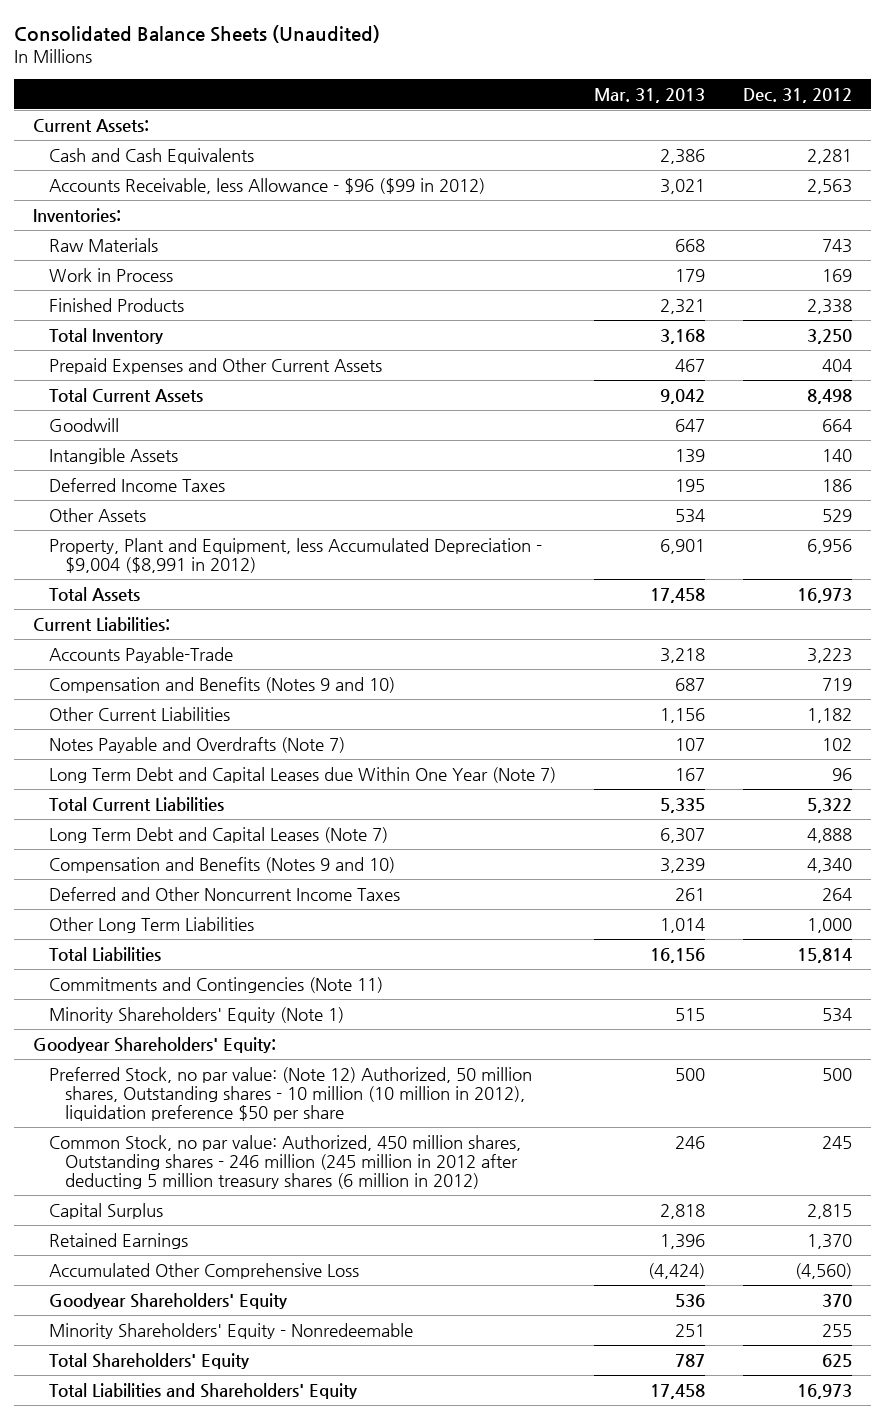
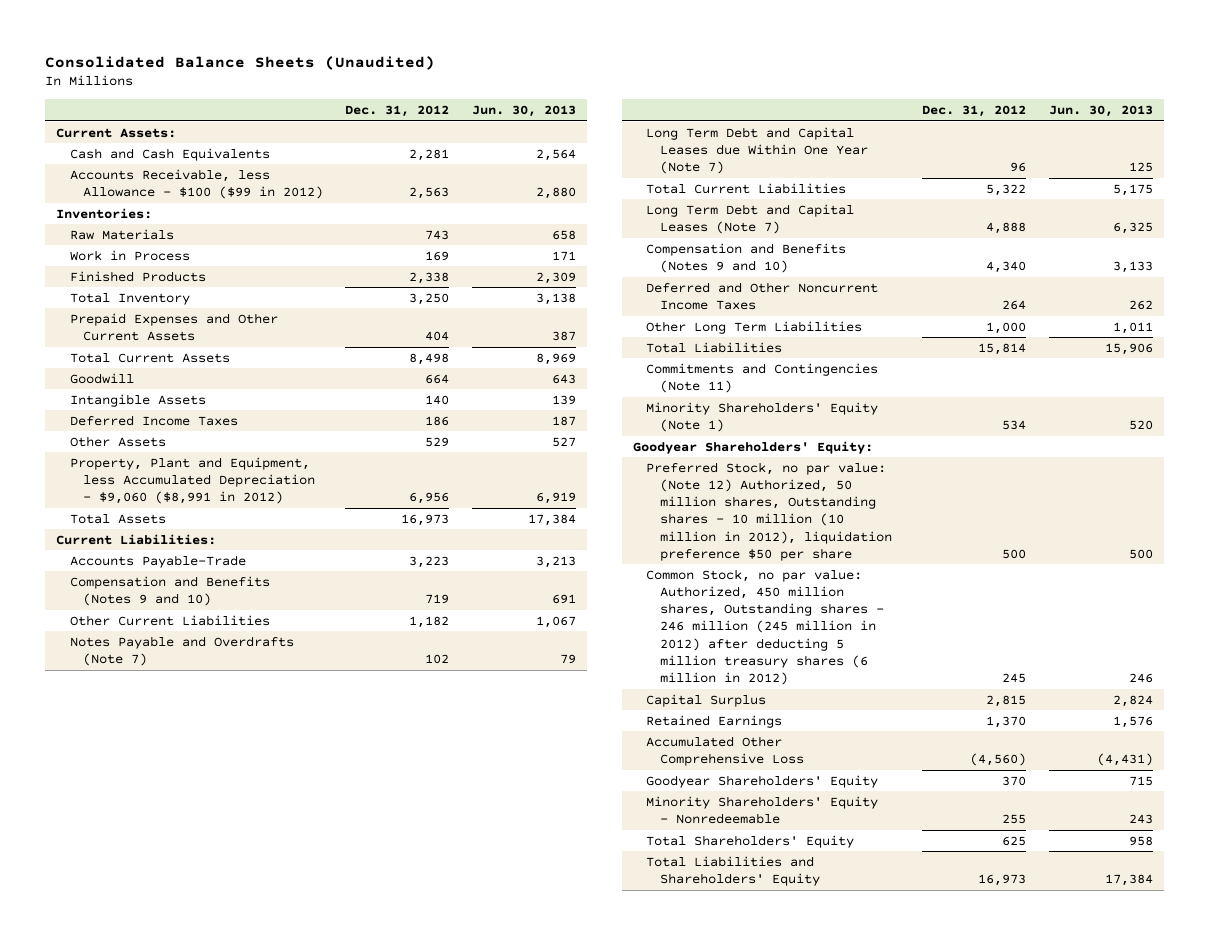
[593,87,705,103] Mar. 31, 2013 -> none
none -> [471,105,576,118] Jun. 30, 2013
[48,177,485,194] Accounts Receivable, less Allowance - $96 ($99 in 2012) -> [69,168,323,200] Accounts Receivable, less Allowance - $100 ($99 in 2012)
[48,537,542,573] Property, Plant and Equipment, less Accumulated Depreciation - $9,004 ($8,991 in 2012) -> [69,456,315,505] Property, Plant and Equipment, less Accumulated Depreciation - $9,060 ($8,991 in 2012)
[48,1134,521,1189] Common Stock, no par value: Authorized, 450 million shares, Outstanding shares - 246 million (245 million in 2012 after deducting 5 million treasury shares (6 million in 2012) -> [646,568,884,686] Common Stock, no par value: Authorized, 450 million shares, Outstanding shares - 246 million (245 million in 2012) after deducting 5 million treasury shares (6 million in 2012)

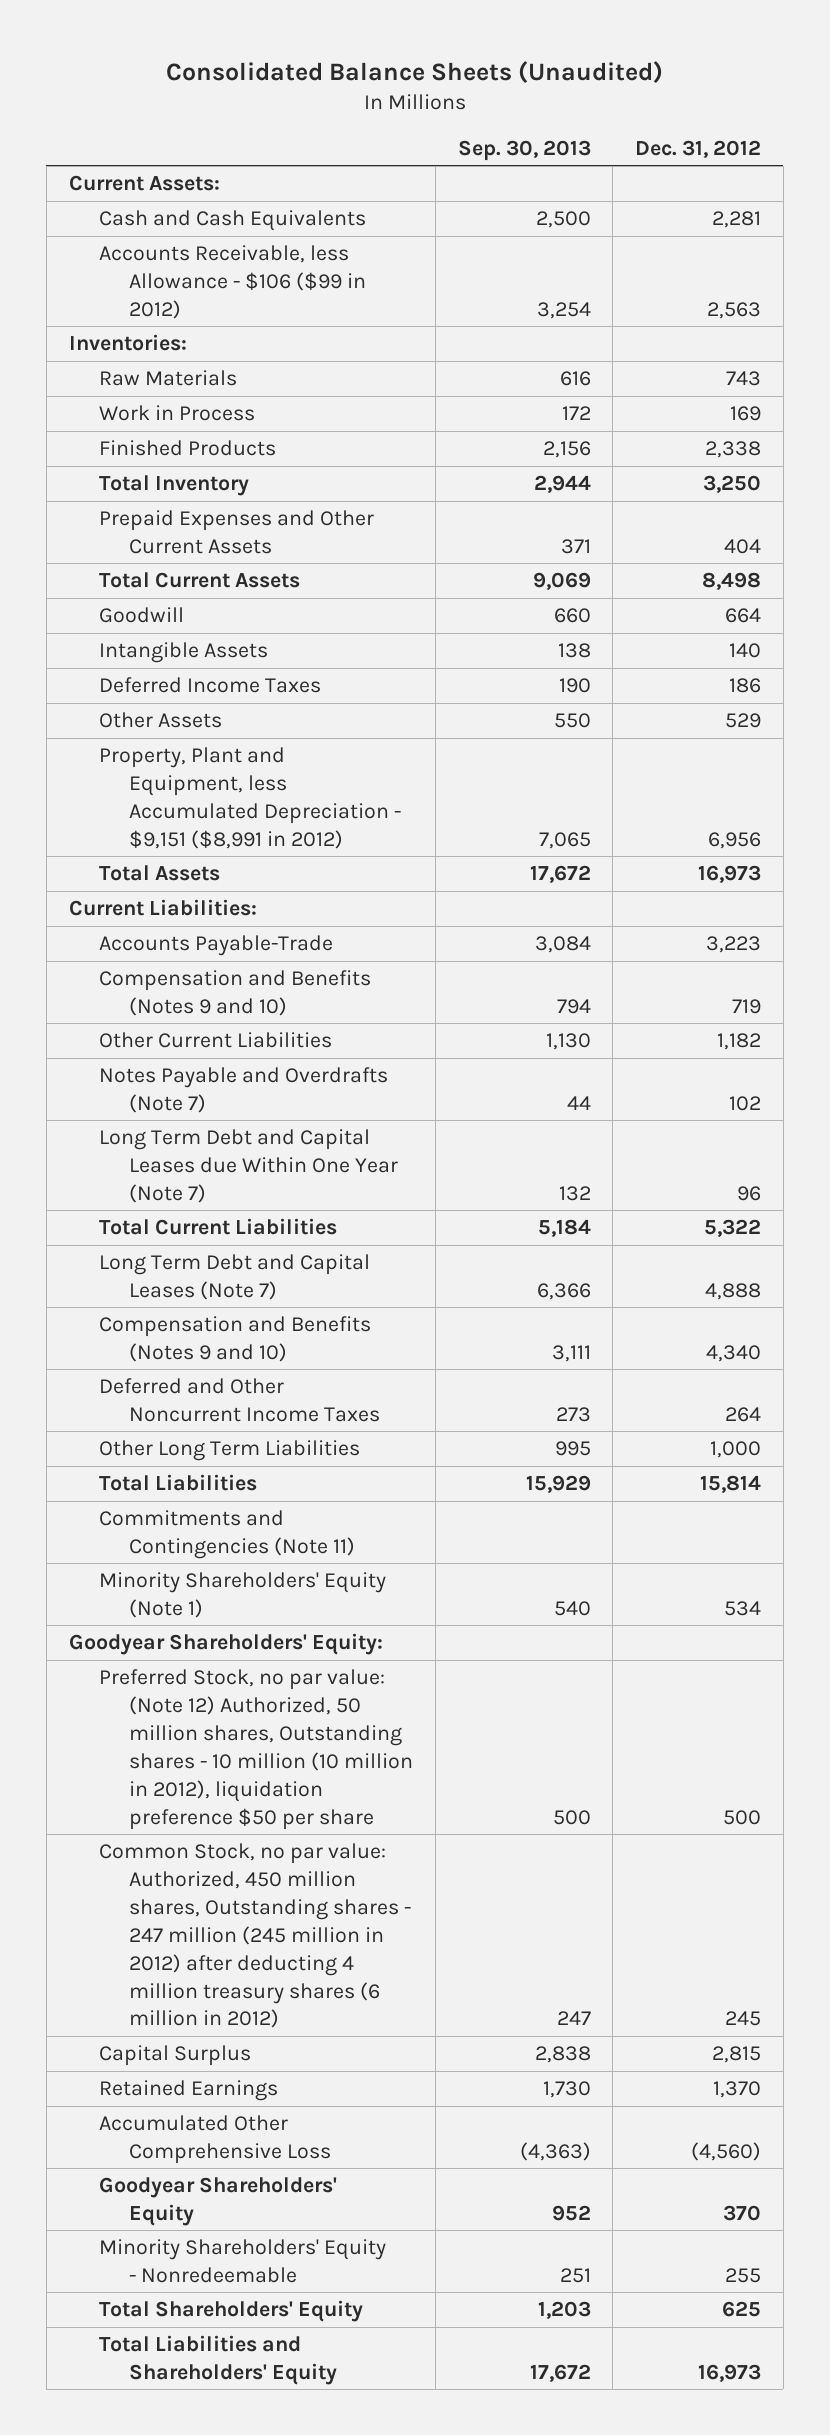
[471,105,576,118] Jun. 30, 2013 -> none
none -> [457,139,591,161] Sep. 30, 2013
[69,168,323,200] Accounts Receivable, less Allowance - $100 ($99 in 2012) -> [98,245,367,319] Accounts Receivable, less Allowance - $106 ($99 in 2012)
[69,456,315,505] Property, Plant and Equipment, less Accumulated Depreciation - $9,060 ($8,991 in 2012) -> [98,747,402,849] Property, Plant and Equipment, less Accumulated Depreciation - $9,151 ($8,991 in 2012)
[646,568,884,686] Common Stock, no par value: Authorized, 450 million shares, Outstanding shares - 246 million (245 million in 2012) after deducting 5 million treasury shares (6 million in 2012) -> [98,1843,412,2029] Common Stock, no par value: Authorized, 450 million shares, Outstanding shares - 247 million (245 million in 2012) after deducting 4 million treasury shares (6 million in 2012)

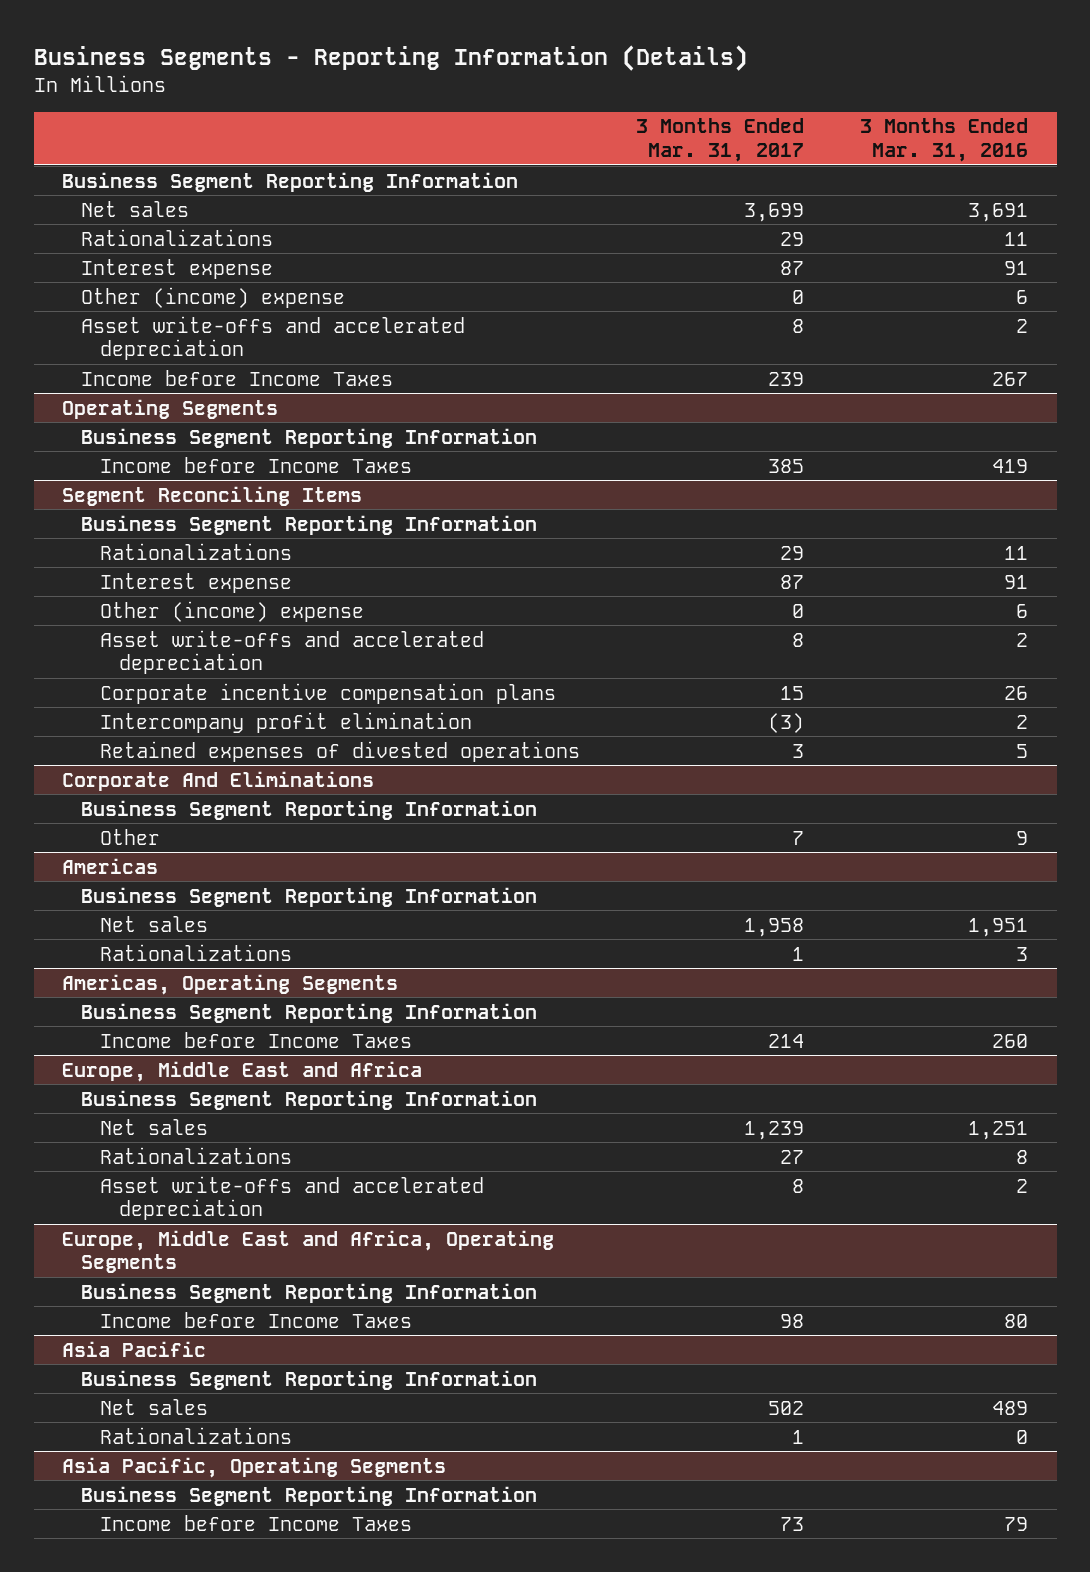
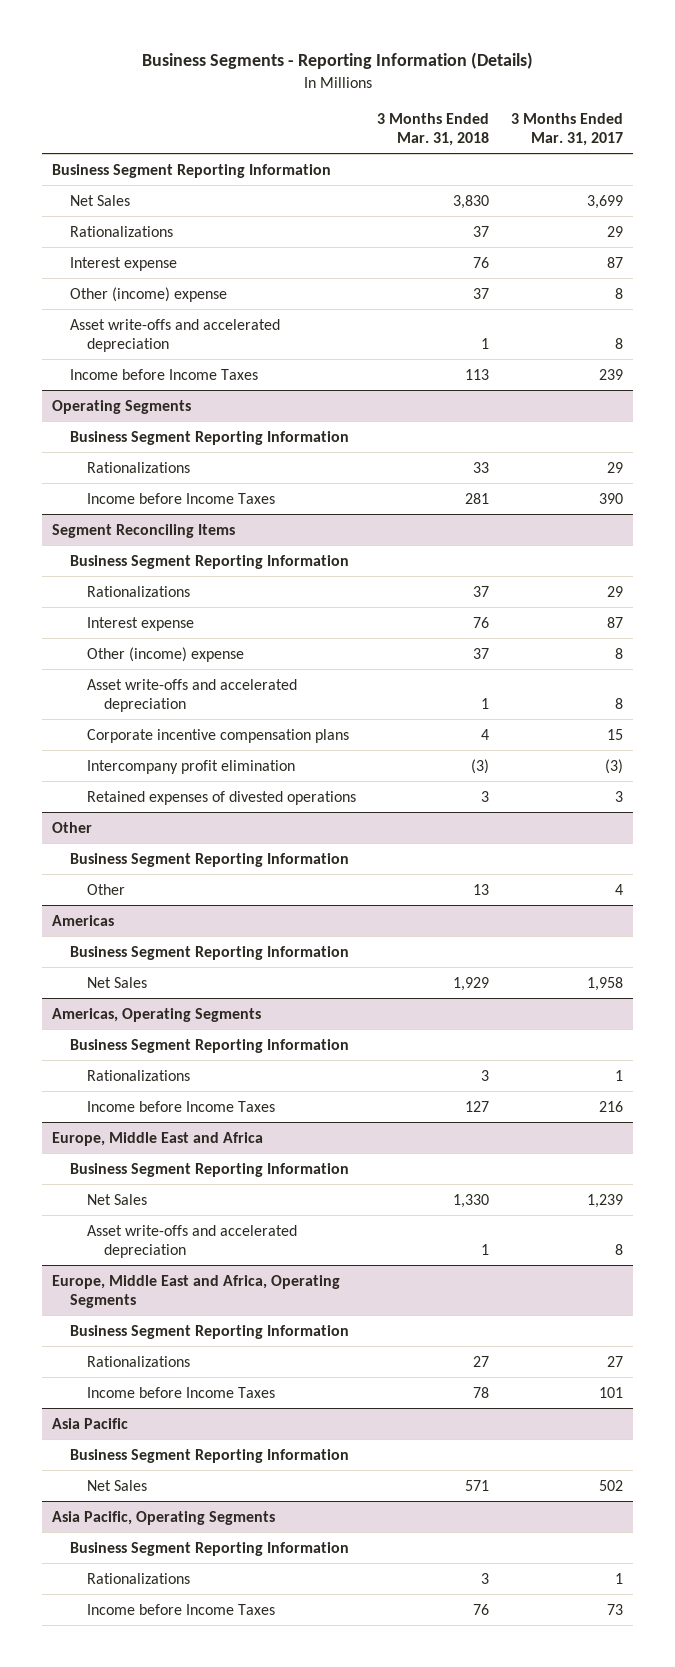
[860,118,1029,163] 3 Months Ended Mar. 31, 2016 -> none
none -> [377,113,490,147] 3 Months Ended Mar. 31, 2018
[80,200,189,217] Net sales -> [69,194,130,206] Net Sales
[792,289,805,304] 0 -> [614,287,623,299] 8
none -> [86,461,190,473] Rationalizations
[768,458,805,473] 385 -> [598,492,623,504] 390
[792,603,805,618] 0 -> [614,647,623,659] 8
[61,770,374,791] Corporate And Eliminations -> [52,821,93,833] Other
[792,830,805,845] 7 -> [614,883,623,895] 4
[99,943,292,961] Rationalizations -> none
[99,915,208,932] Net sales -> [86,976,147,988] Net Sales
none -> [86,1069,190,1081] Rationalizations
[768,1033,805,1048] 214 -> [598,1100,623,1112] 216
[99,1146,292,1164] Rationalizations -> none
[99,1118,208,1135] Net sales -> [86,1193,147,1205] Net Sales
none -> [86,1355,190,1367] Rationalizations
[780,1313,805,1328] 98 -> [598,1386,623,1398] 101
[99,1426,292,1444] Rationalizations -> none
[99,1398,208,1415] Net sales -> [86,1479,147,1491] Net Sales
none -> [86,1572,190,1584] Rationalizations

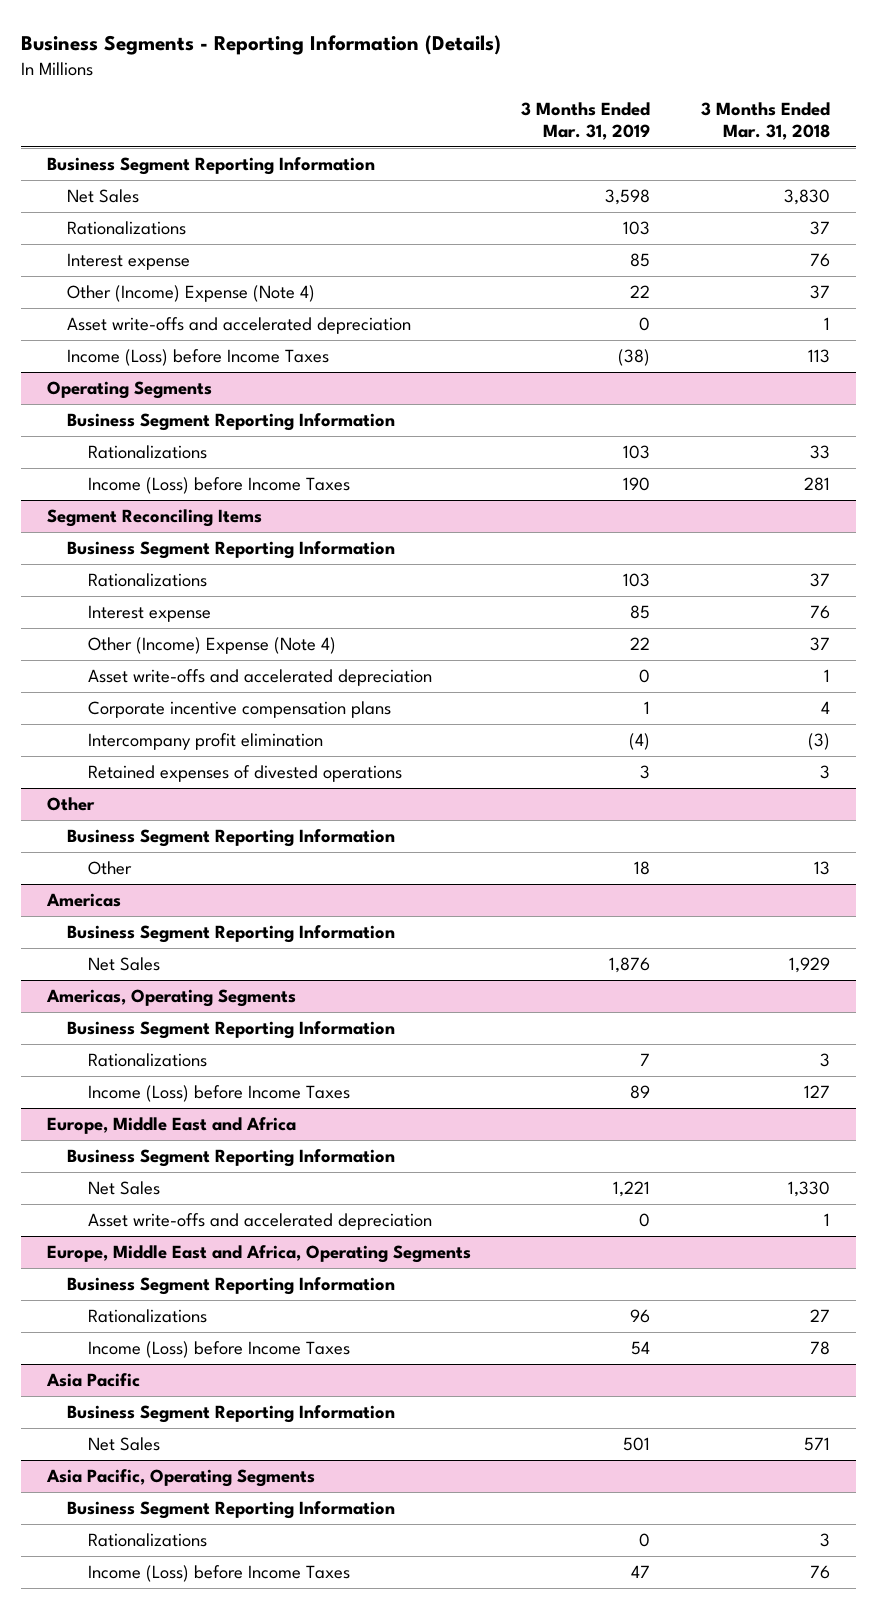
[510,113,623,147] 3 Months Ended Mar. 31, 2017 -> none
none -> [521,101,651,141] 3 Months Ended Mar. 31, 2019
[69,286,227,302] Other (income) expense -> [67,284,316,302] Other (Income) Expense (Note 4)
[69,368,258,380] Income before Income Taxes -> [67,348,330,366] Income (Loss) before Income Taxes
[86,492,275,504] Income before Income Taxes -> [88,476,351,494] Income (Loss) before Income Taxes
[86,646,244,662] Other (income) expense -> [88,636,337,654] Other (Income) Expense (Note 4)
[86,1100,275,1112] Income before Income Taxes -> [88,1084,351,1102] Income (Loss) before Income Taxes
[86,1386,275,1398] Income before Income Taxes -> [88,1340,351,1358] Income (Loss) before Income Taxes
[86,1603,275,1615] Income before Income Taxes -> [88,1564,351,1582] Income (Loss) before Income Taxes

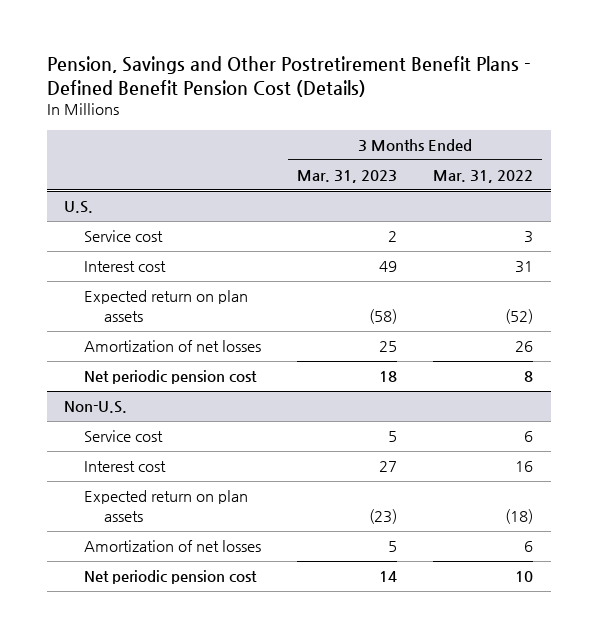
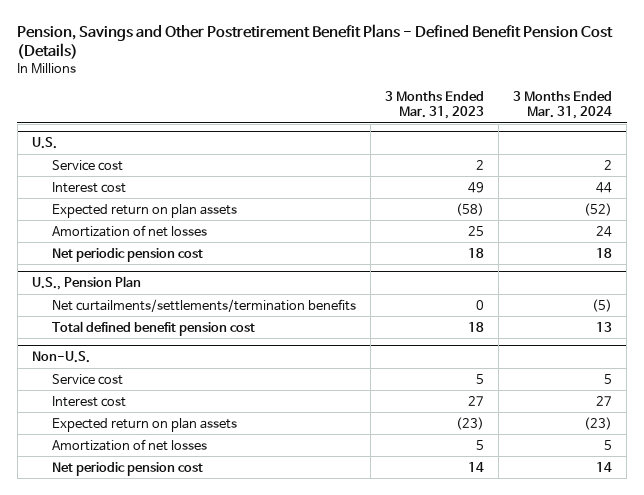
[432,169,533,183] Mar. 31, 2022 -> none
none -> [513,90,613,120] 3 Months Ended Mar. 31, 2024
none -> [31,276,141,291] U.S., Pension Plan
none -> [51,298,356,312] Net curtailments/settlements/termination benefits
none -> [51,320,255,336] Total defined benefit pension cost

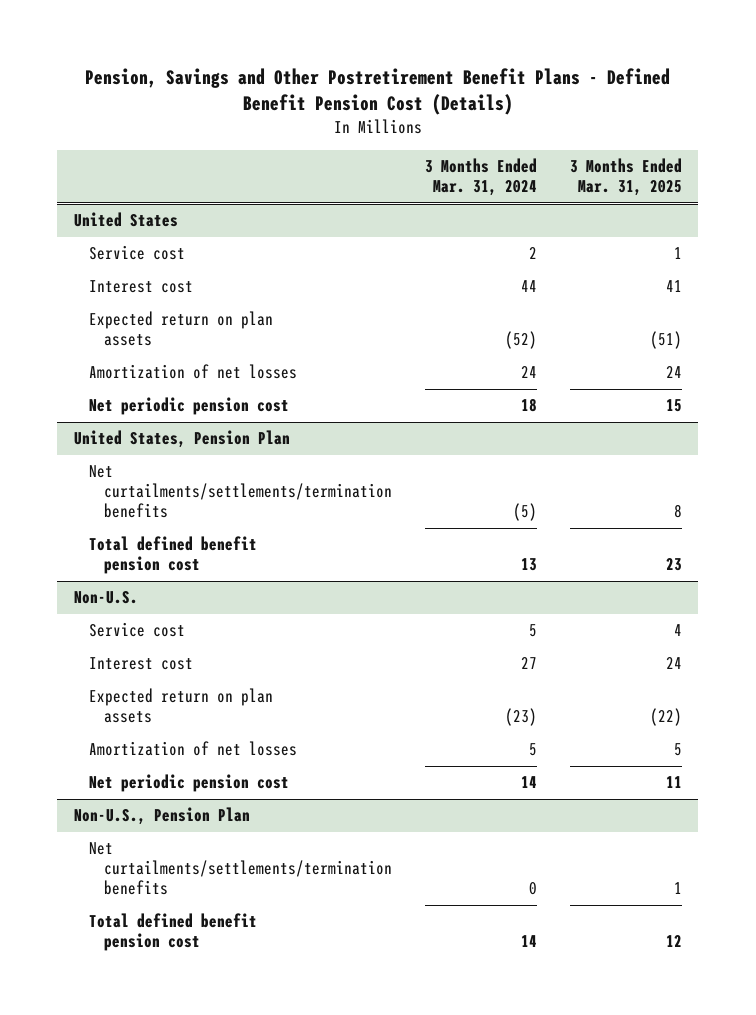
[384,90,484,120] 3 Months Ended Mar. 31, 2023 -> none
none -> [569,158,682,197] 3 Months Ended Mar. 31, 2025
[31,137,57,150] U.S. -> [73,212,178,228] United States
[31,276,141,291] U.S., Pension Plan -> none
none -> [73,430,290,449] United States, Pension Plan
none -> [73,807,250,826] Non-U.S., Pension Plan
none -> [88,842,392,896] Net curtailments/settlements/termination benefits
none -> [88,913,257,952] Total defined benefit pension cost

